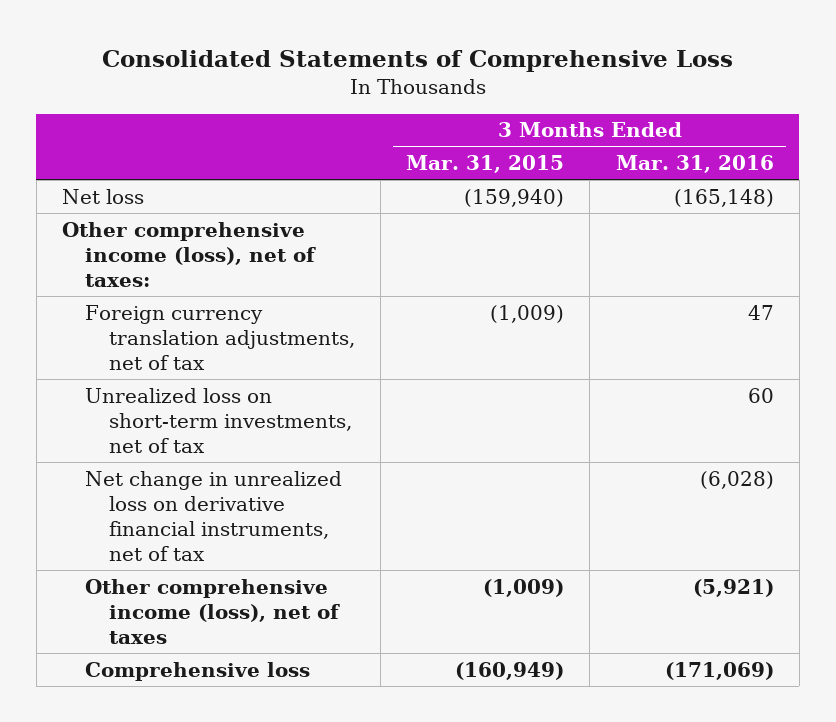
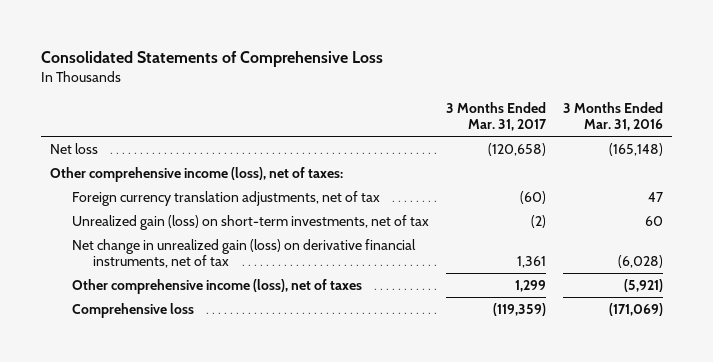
[406,155,565,174] Mar. 31, 2015 -> none
none -> [446,101,548,132] 3 Months Ended Mar. 31, 2017
[85,387,352,453] Unrealized loss on short-term investments, net of tax -> [71,214,429,230] Unrealized gain (loss) on short-term investments, net of tax
[85,470,343,561] Net change in unrealized loss on derivative financial instruments, net of tax -> [71,238,416,269] Net change in unrealized gain (loss) on derivative financial instruments, net of tax

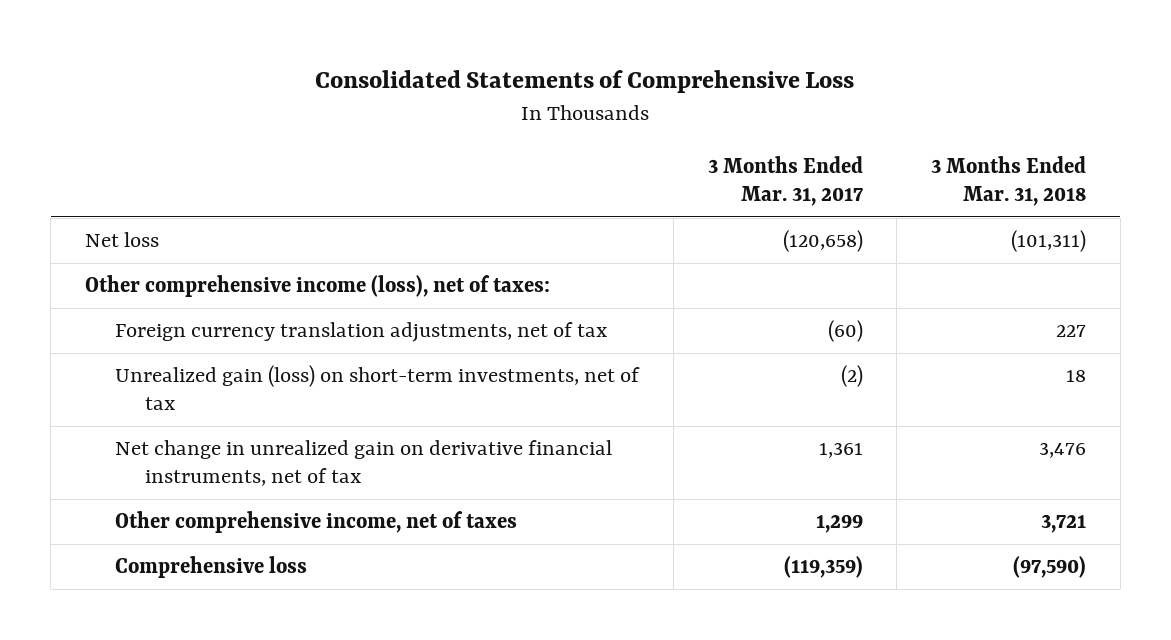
[563,101,664,132] 3 Months Ended Mar. 31, 2016 -> none
none -> [931,156,1087,206] 3 Months Ended Mar. 31, 2018
[71,238,416,269] Net change in unrealized gain (loss) on derivative financial instruments, net of tax -> [115,440,613,487] Net change in unrealized gain on derivative financial instruments, net of tax
[71,278,362,294] Other comprehensive income (loss), net of taxes -> [115,511,518,534] Other comprehensive income, net of taxes

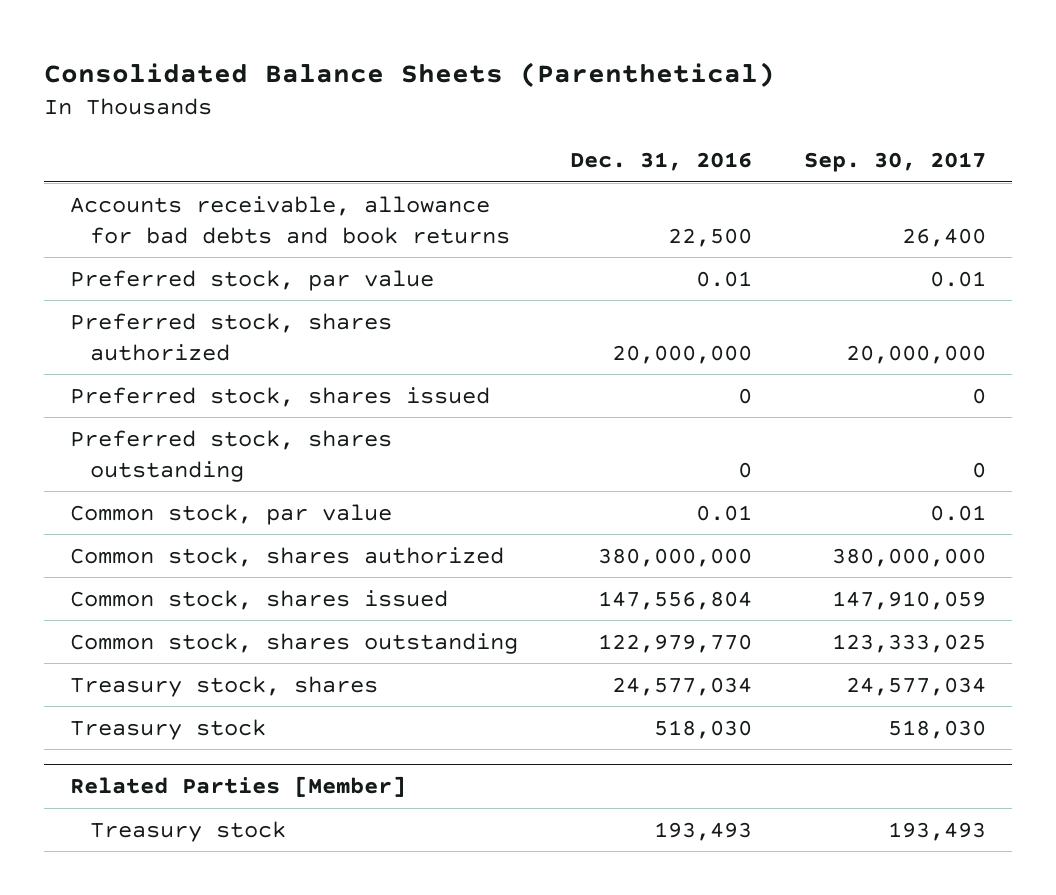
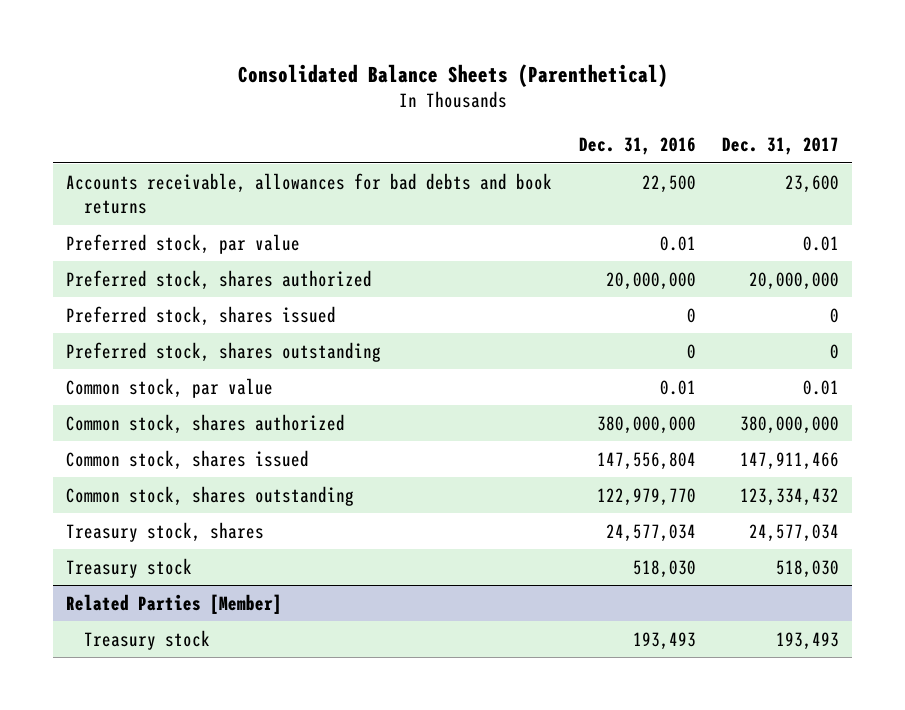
[804,152,987,173] Sep. 30, 2017 -> none
none -> [722,137,840,156] Dec. 31, 2017
[70,195,510,244] Accounts receivable, allowance for bad debts and book returns -> [66,172,553,215] Accounts receivable, allowances for bad debts and book returns

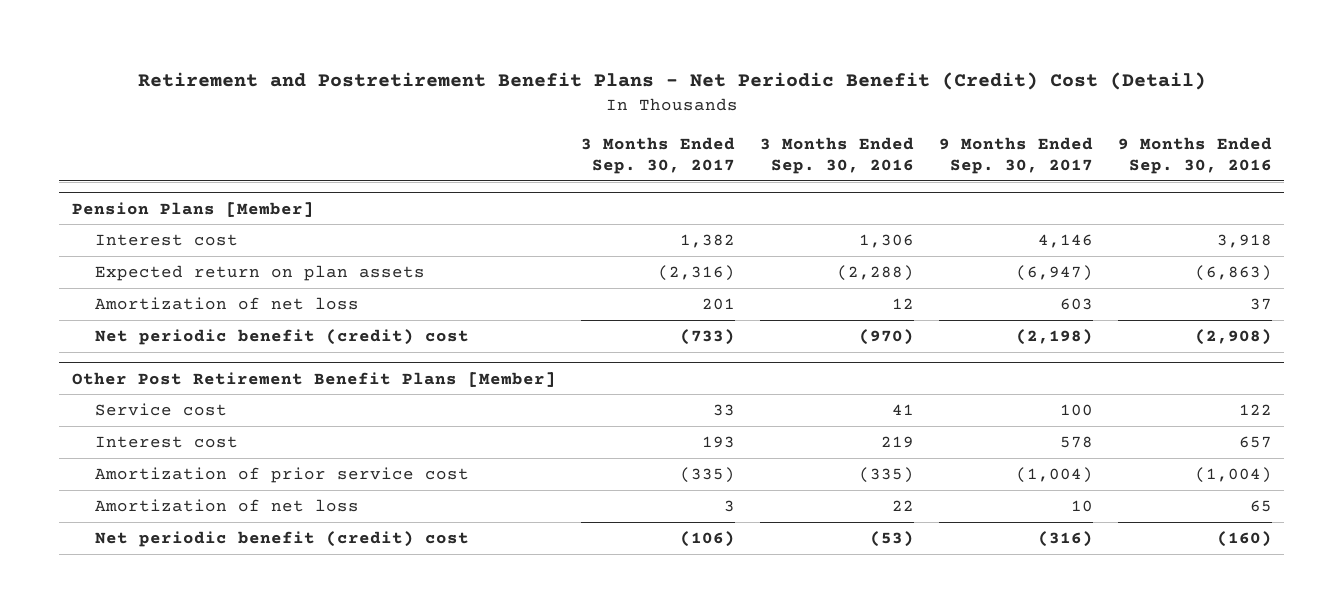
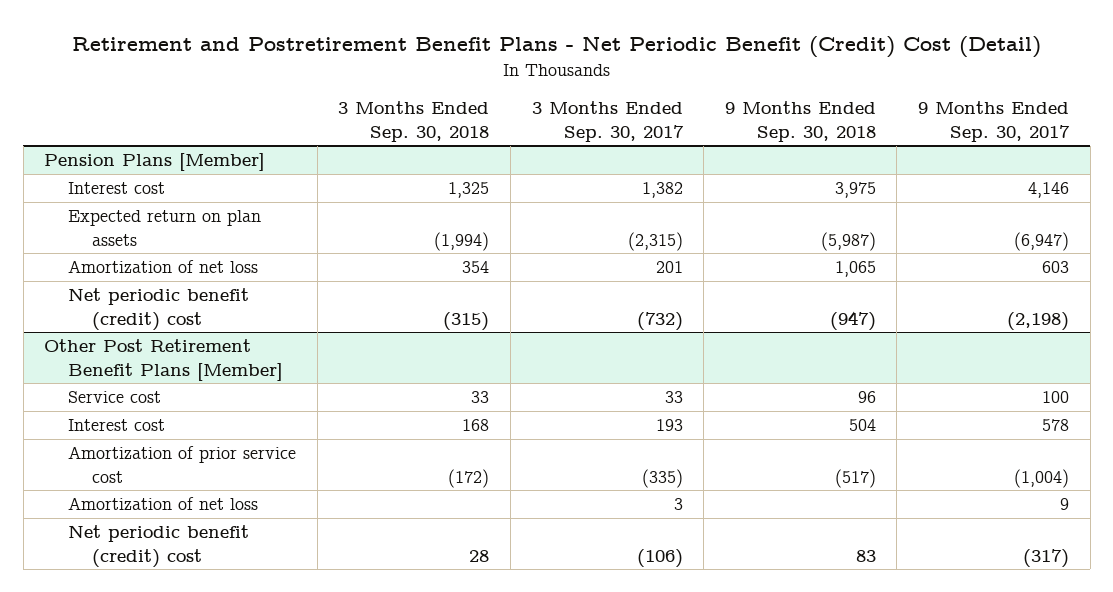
[759,136,914,174] 3 Months Ended Sep. 30, 2016 -> none
[1117,136,1272,174] 9 Months Ended Sep. 30, 2016 -> none
none -> [338,101,490,142] 3 Months Ended Sep. 30, 2018
none -> [724,101,876,142] 9 Months Ended Sep. 30, 2018
[657,265,735,282] (2,316) -> [627,231,683,251] (2,315)
[679,329,735,346] (733) -> [636,311,683,331] (732)
[1070,500,1093,513] 10 -> [1060,498,1070,511] 9
[1037,531,1093,548] (316) -> [1023,548,1070,568] (317)

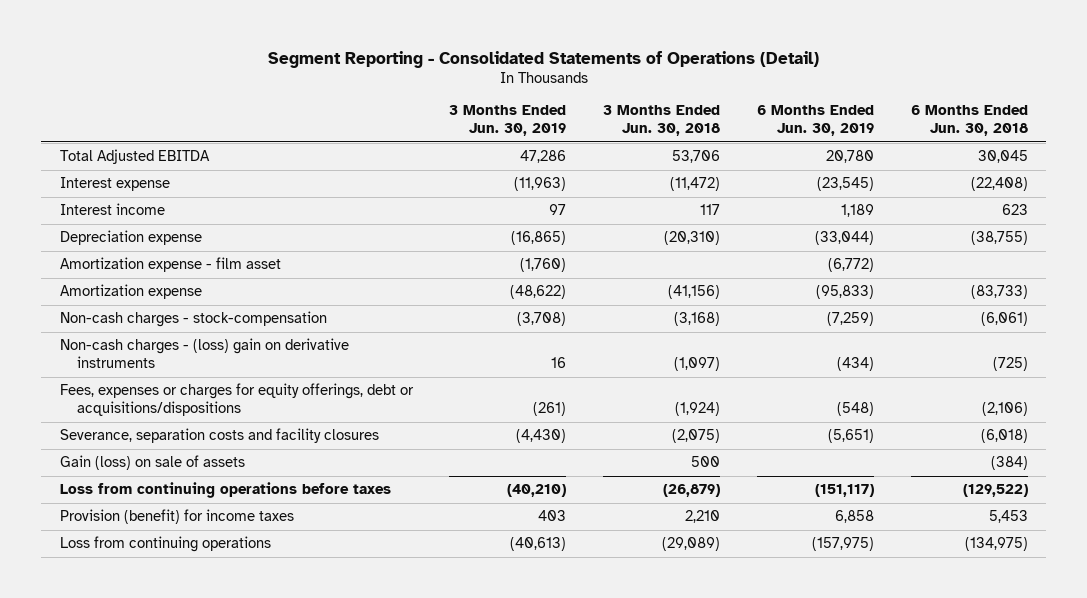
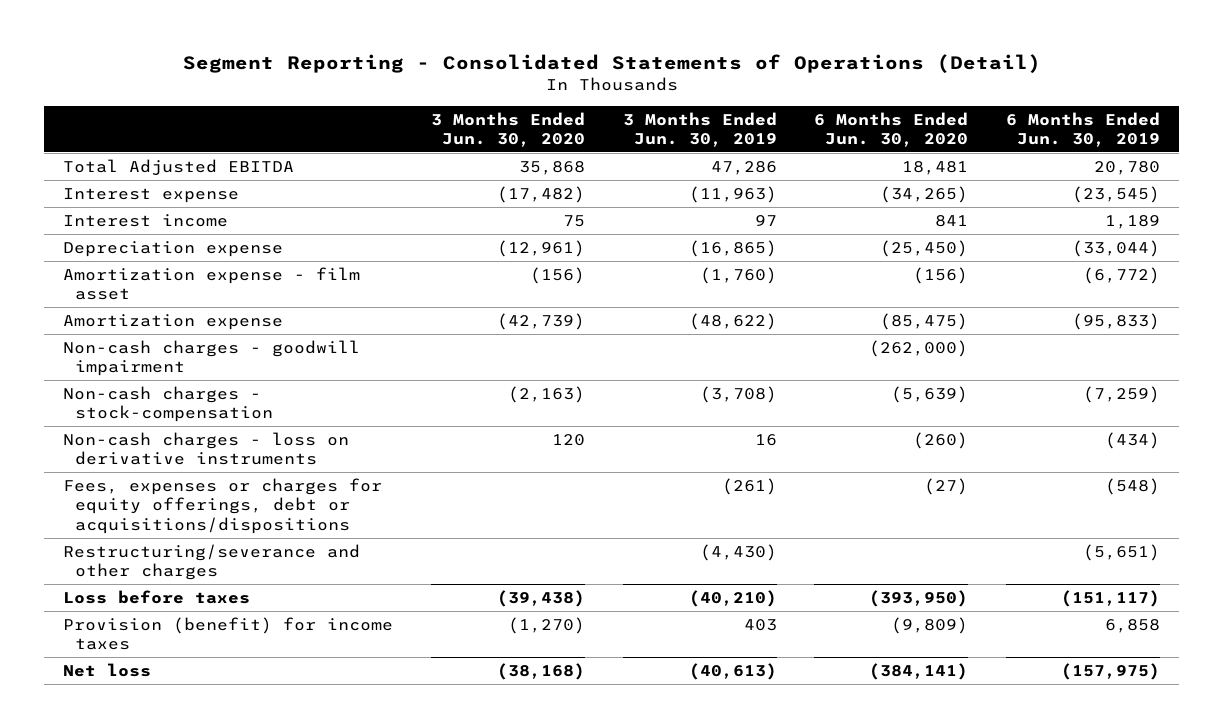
[603,105,721,137] 3 Months Ended Jun. 30, 2018 -> none
[910,105,1028,137] 6 Months Ended Jun. 30, 2018 -> none
none -> [430,111,585,147] 3 Months Ended Jun. 30, 2020
none -> [814,111,969,147] 6 Months Ended Jun. 30, 2020
none -> [63,339,361,377] Non-cash charges - goodwill impairment
[59,338,349,368] Non-cash charges - (loss) gain on derivative instruments -> [63,431,350,466] Non-cash charges - loss on derivative instruments
[59,455,245,471] Gain (loss) on sale of assets -> none
[59,428,379,444] Severance, separation costs and facility closures -> [63,543,361,581] Restructuring/severance and other charges
[59,482,391,499] Loss from continuing operations before taxes -> [63,589,251,604] Loss before taxes
[59,536,271,553] Loss from continuing operations -> [63,662,152,677] Net loss

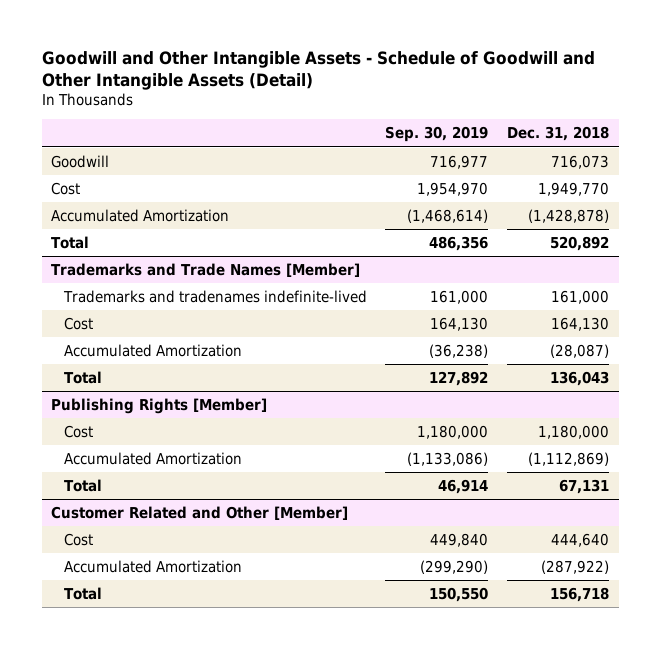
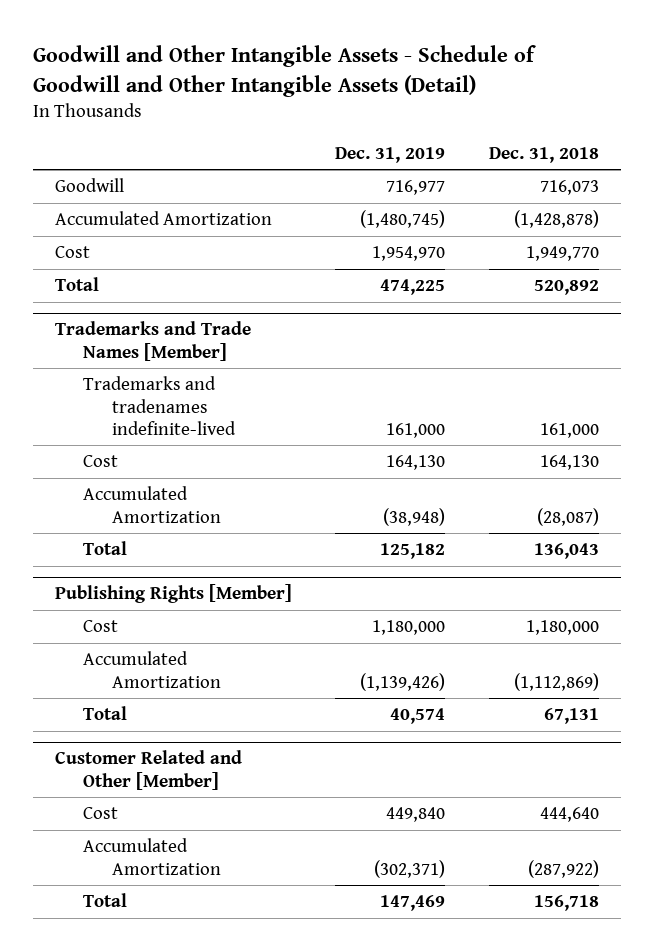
[385,126,489,143] Sep. 30, 2019 -> none
none -> [335,146,446,163] Dec. 31, 2019
[51,181,81,195] Cost -> [54,246,90,259] Cost

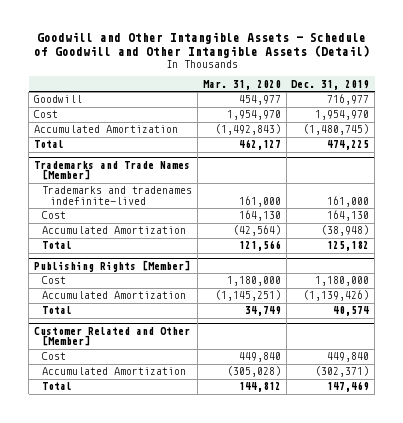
[489,146,600,163] Dec. 31, 2018 -> none
none -> [202,79,281,90] Mar. 31, 2020
[54,211,272,226] Accumulated Amortization -> [34,125,179,134] Accumulated Amortization

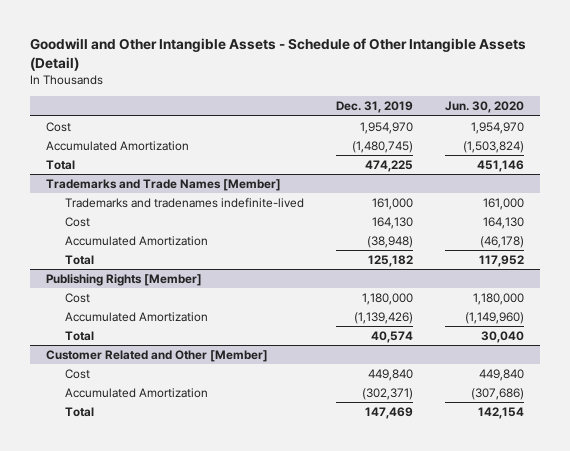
[33,32,370,58] Goodwill and Other Intangible Assets - Schedule of Goodwill and Other Intangible Assets (Detail) -> [29,37,526,71] Goodwill and Other Intangible Assets - Schedule of Other Intangible Assets (Detail)
[202,79,281,90] Mar. 31, 2020 -> none
none -> [444,101,524,114] Jun. 30, 2020
[34,95,83,104] Goodwill -> none

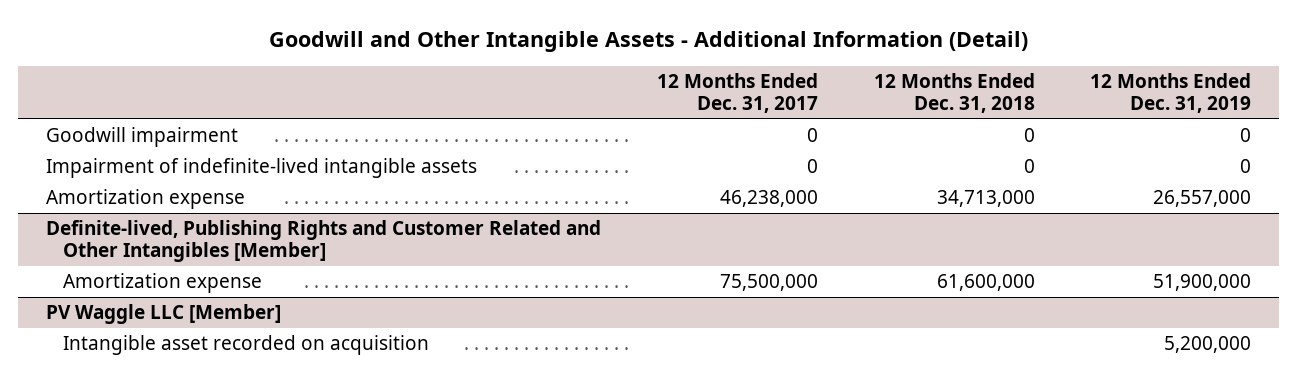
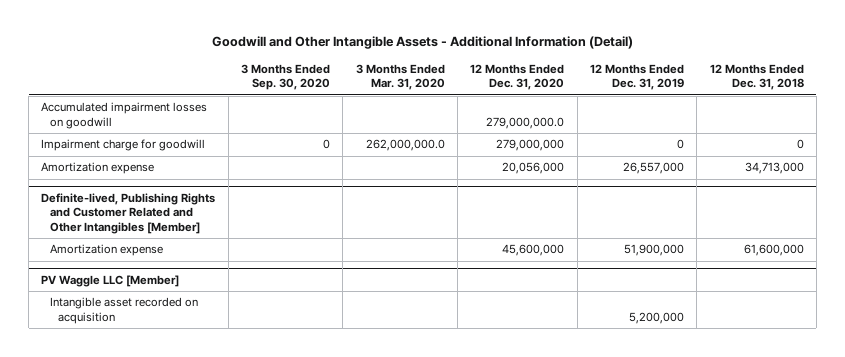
[656,73,818,114] 12 Months Ended Dec. 31, 2017 -> none
none -> [241,63,331,91] 3 Months Ended Sep. 30, 2020
none -> [355,63,445,91] 3 Months Ended Mar. 31, 2020
none -> [470,63,565,91] 12 Months Ended Dec. 31, 2020
[46,158,478,179] Impairment of indefinite-lived intangible assets -> none
none -> [41,102,208,129] Accumulated impairment losses on goodwill
[46,127,239,148] Goodwill impairment -> [41,139,206,152] Impairment charge for goodwill

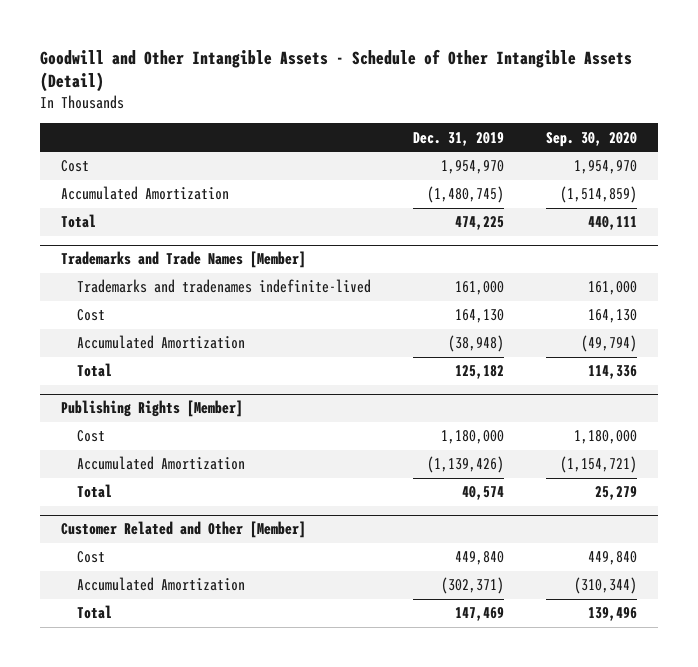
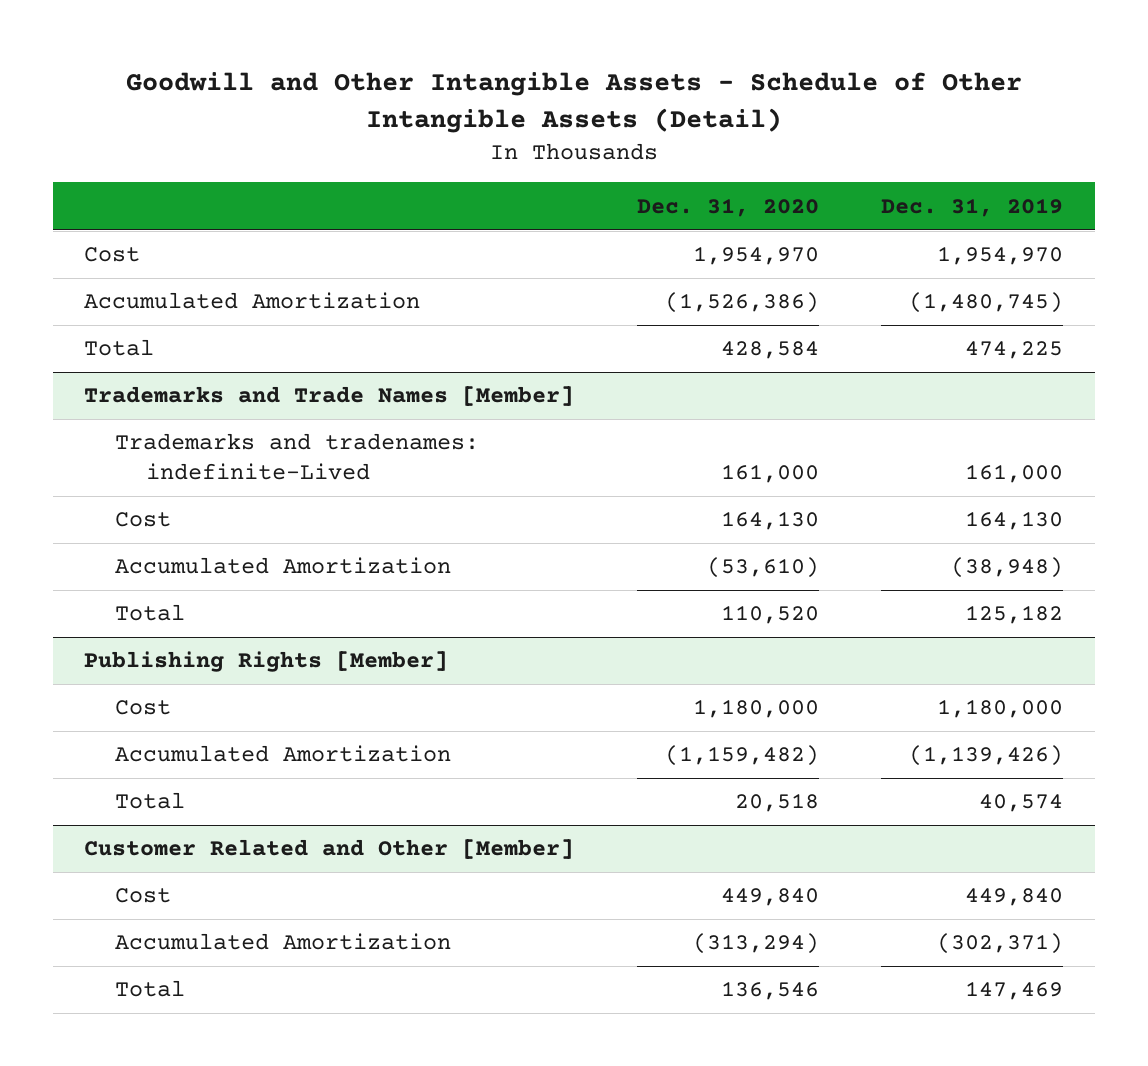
[545,131,637,147] Sep. 30, 2020 -> none
none -> [636,197,819,217] Dec. 31, 2020
[76,279,371,294] Trademarks and tradenames indefinite-lived -> [115,433,480,480] Trademarks and tradenames: indefinite-Lived

